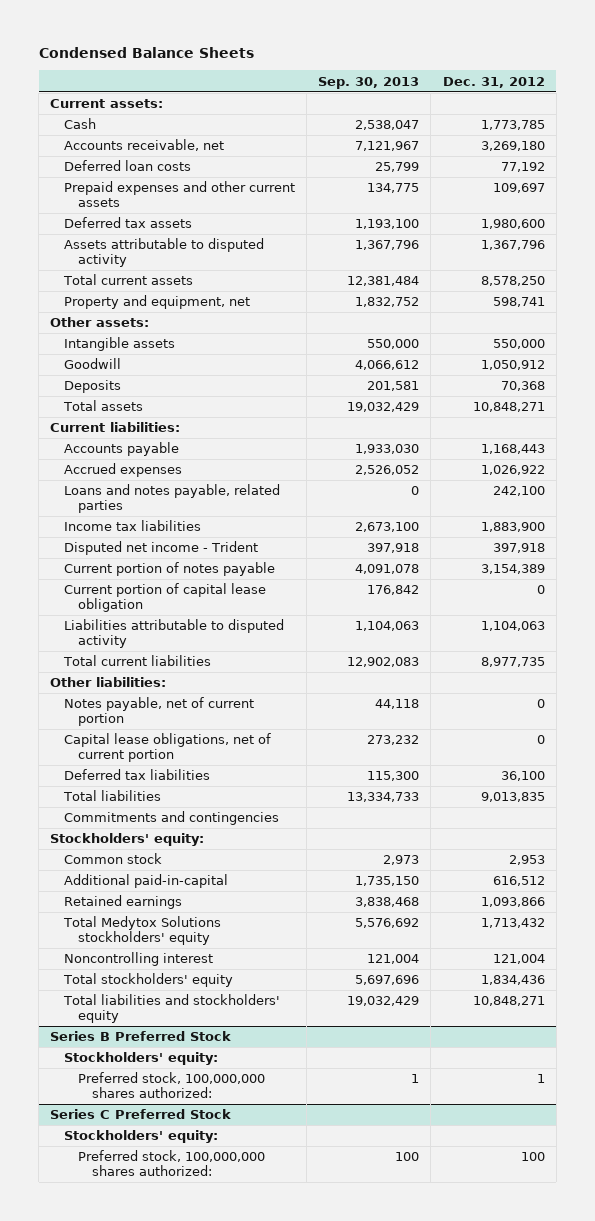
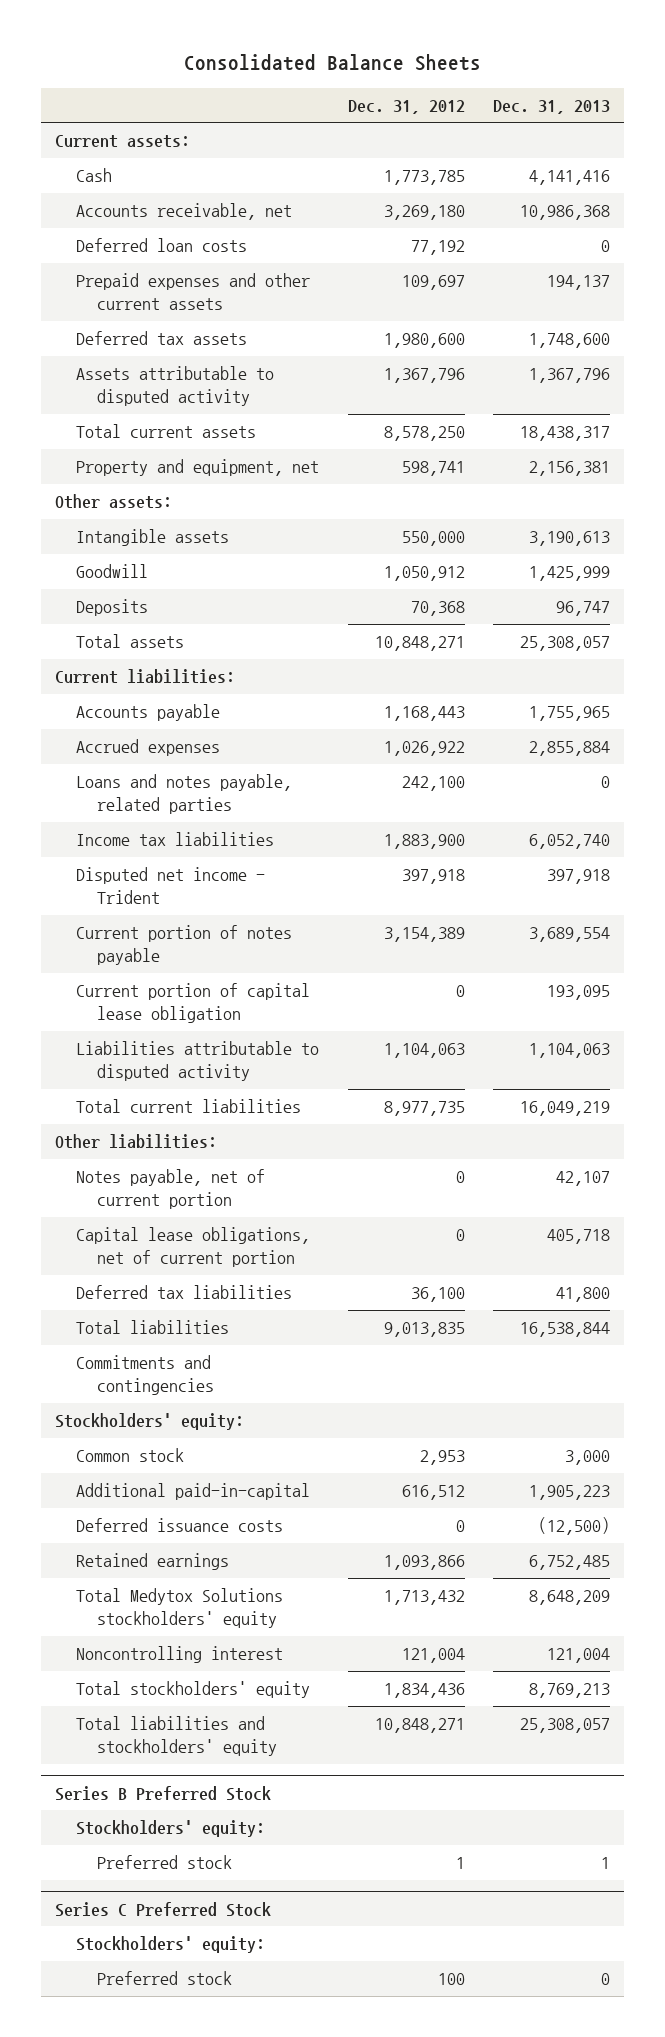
[38,46,254,58] Condensed Balance Sheets -> [183,54,481,72] Consolidated Balance Sheets
[318,76,420,89] Sep. 30, 2013 -> none
none -> [493,99,611,114] Dec. 31, 2013
none -> [76,1518,284,1533] Deferred issuance costs
[78,1072,266,1098] Preferred stock, 100,000,000 shares authorized: -> [97,1855,233,1870] Preferred stock
[78,1150,266,1176] Preferred stock, 100,000,000 shares authorized: -> [97,1971,233,1986] Preferred stock

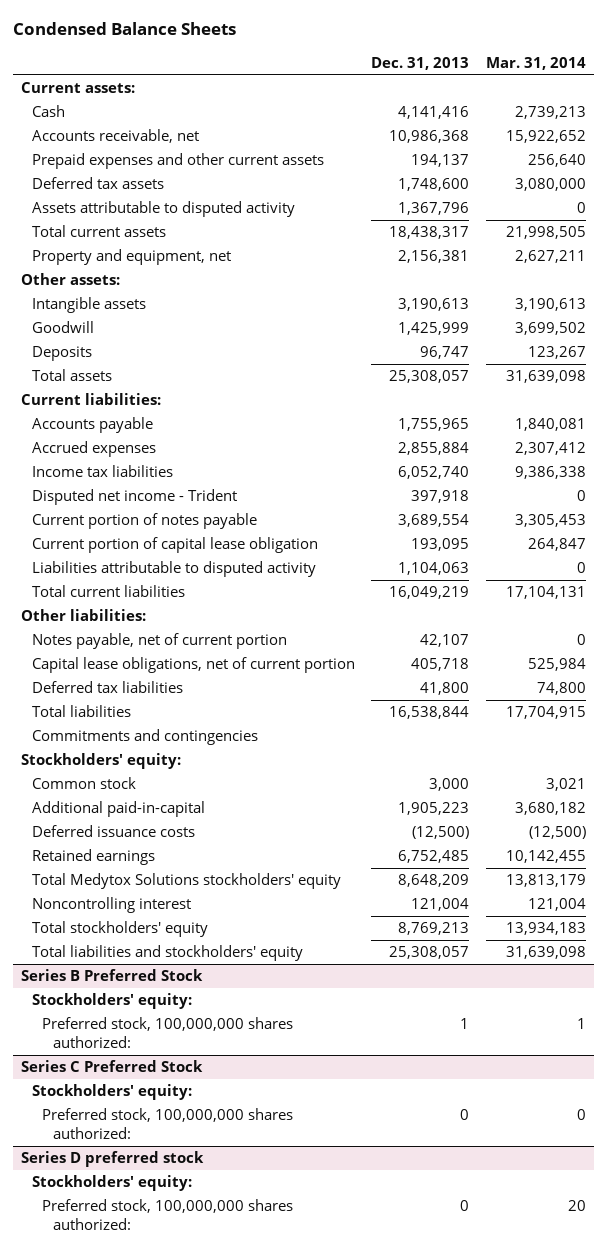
[183,54,481,72] Consolidated Balance Sheets -> [12,22,236,36] Condensed Balance Sheets
[347,99,465,114] Dec. 31, 2012 -> none
none -> [485,56,586,70] Mar. 31, 2014
[76,238,248,253] Deferred loan costs -> none
[76,774,293,815] Loans and notes payable, related parties -> none
[97,1855,233,1870] Preferred stock -> [42,1017,294,1049] Preferred stock, 100,000,000 shares authorized:
[97,1971,233,1986] Preferred stock -> [42,1108,294,1140] Preferred stock, 100,000,000 shares authorized:
none -> [20,1151,204,1168] Series D preferred stock
none -> [31,1175,192,1192] Stockholders' equity:
none -> [42,1199,294,1231] Preferred stock, 100,000,000 shares authorized:

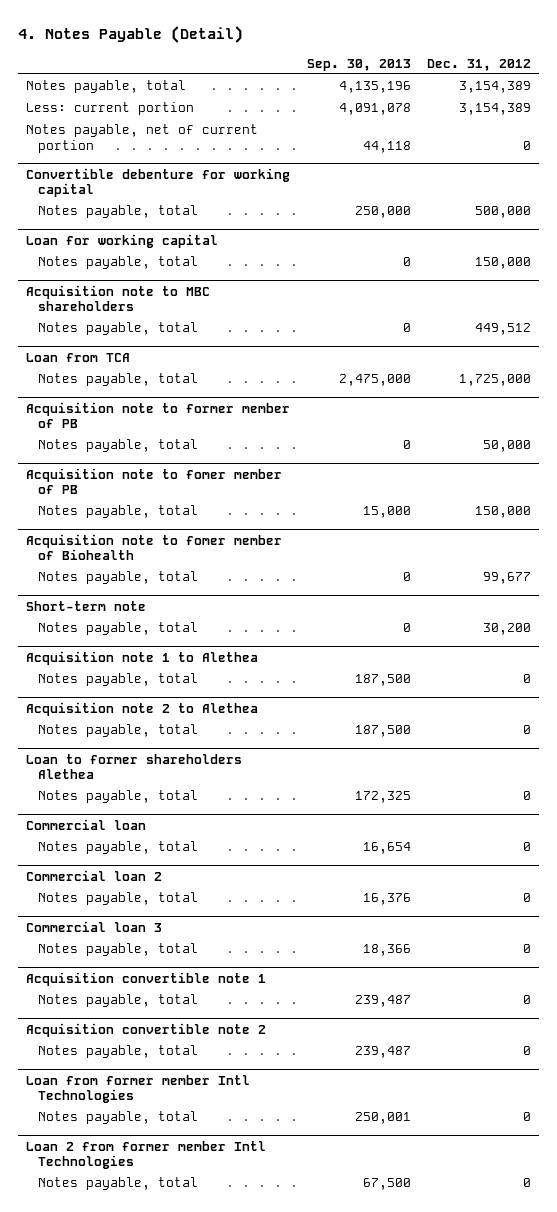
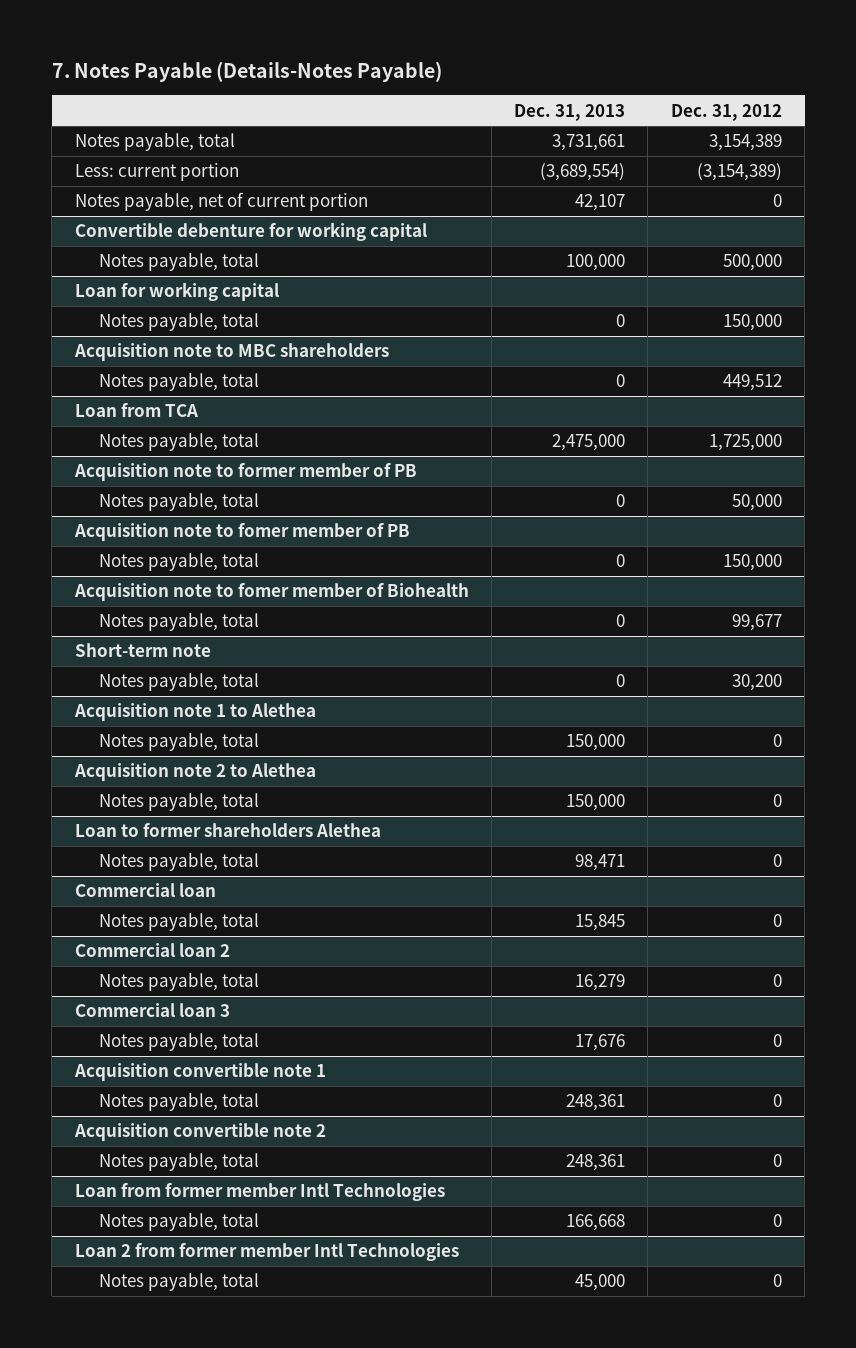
[18,25,244,43] 4. Notes Payable (Detail) -> [51,61,442,83] 7. Notes Payable (Details-Notes Payable)
[306,58,411,71] Sep. 30, 2013 -> none
none -> [514,103,626,121] Dec. 31, 2013
[458,103,531,116] 3,154,389 -> [696,163,782,182] (3,154,389)

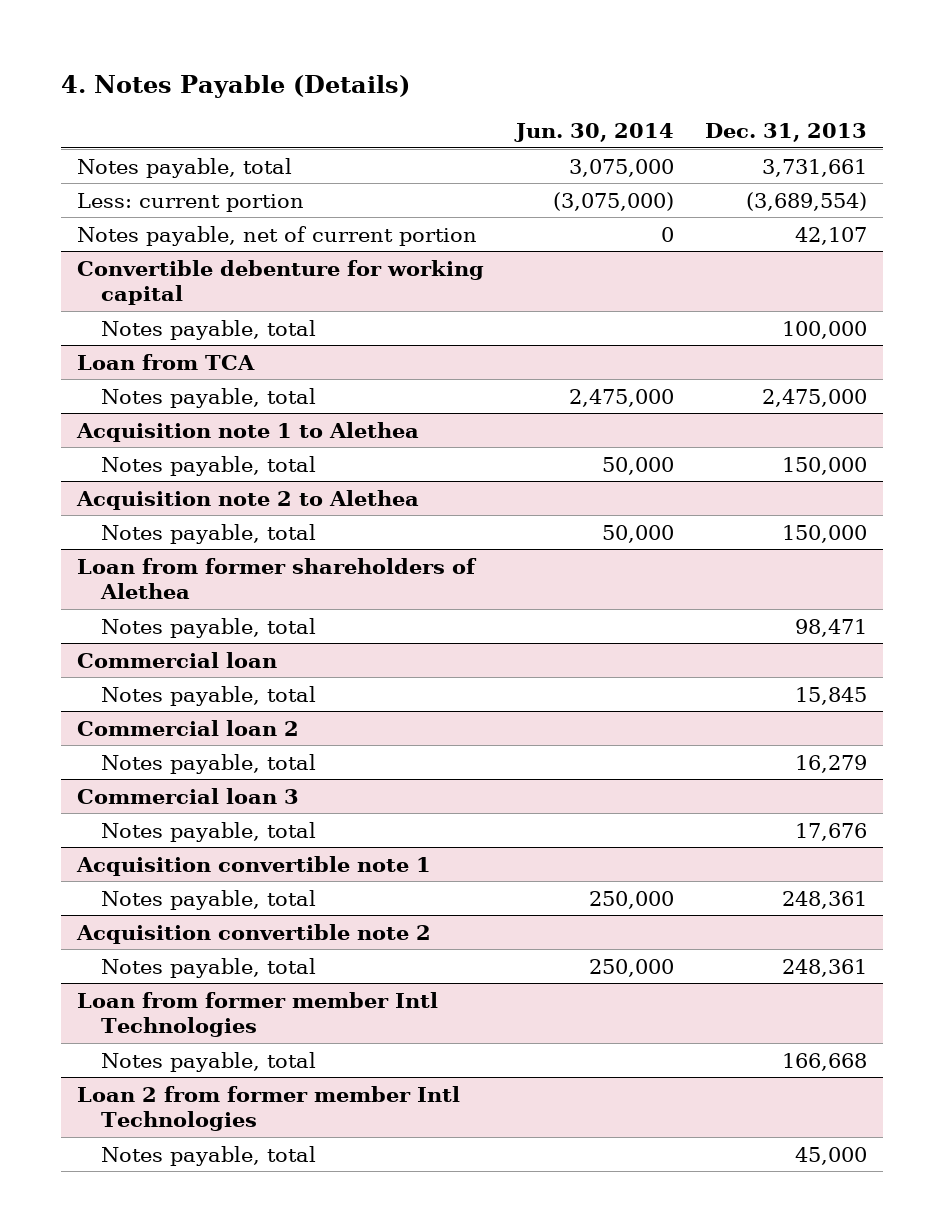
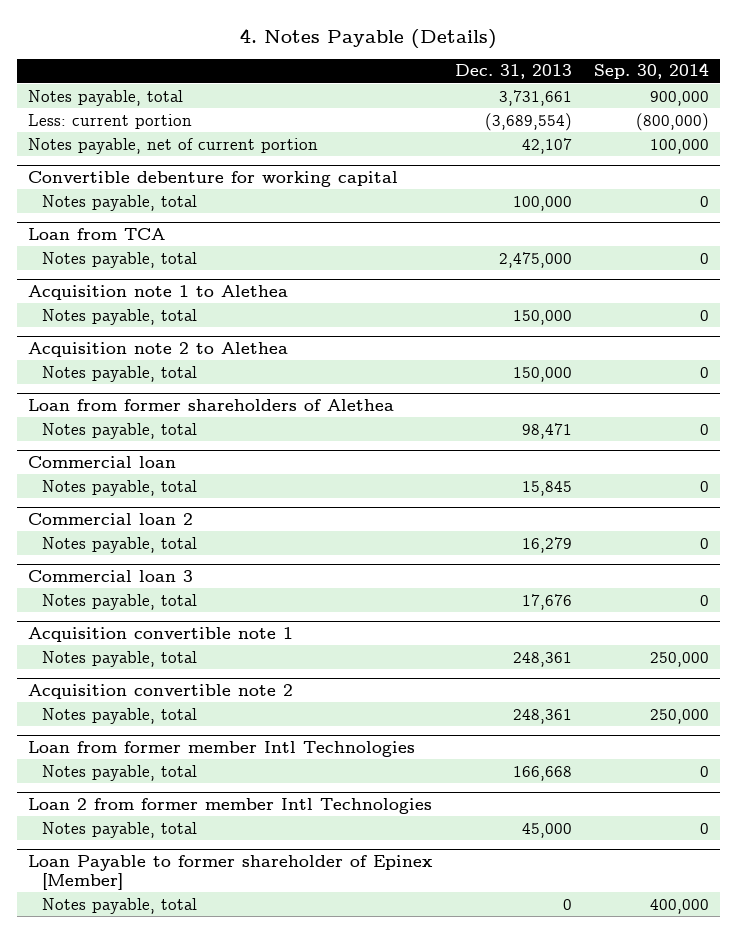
[513,123,674,143] Jun. 30, 2014 -> none
none -> [593,63,709,80] Sep. 30, 2014
none -> [28,854,434,890] Loan Payable to former shareholder of Epinex [Member]
none -> [41,897,197,914] Notes payable, total

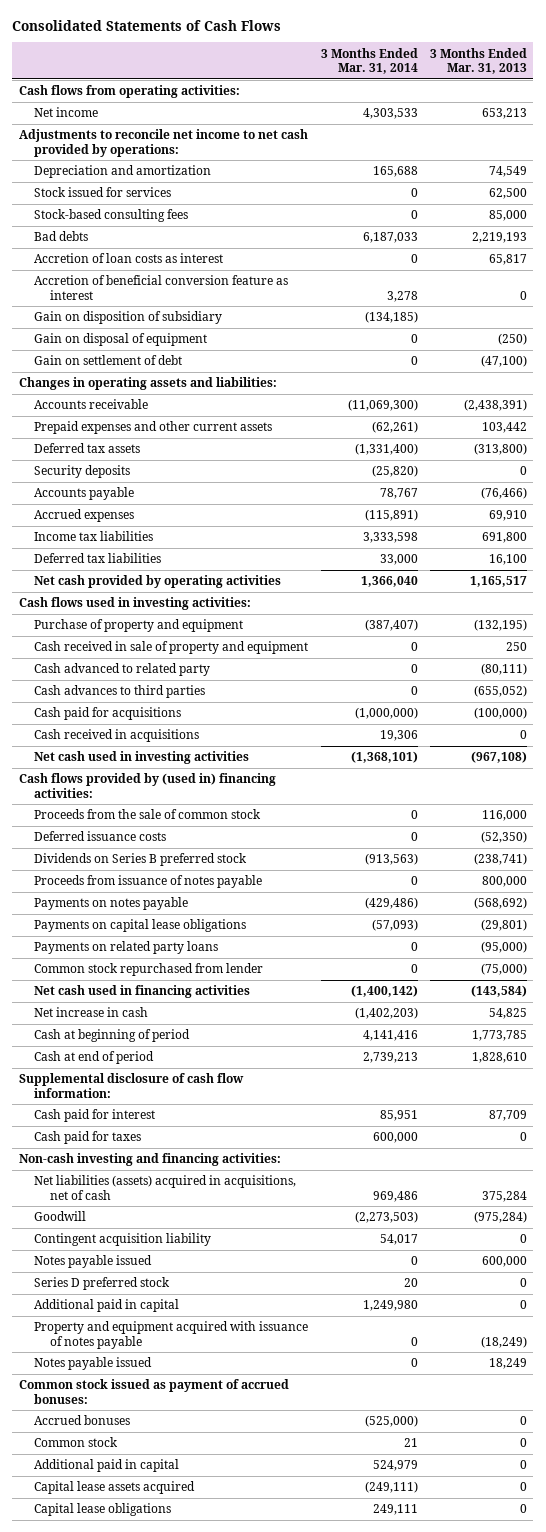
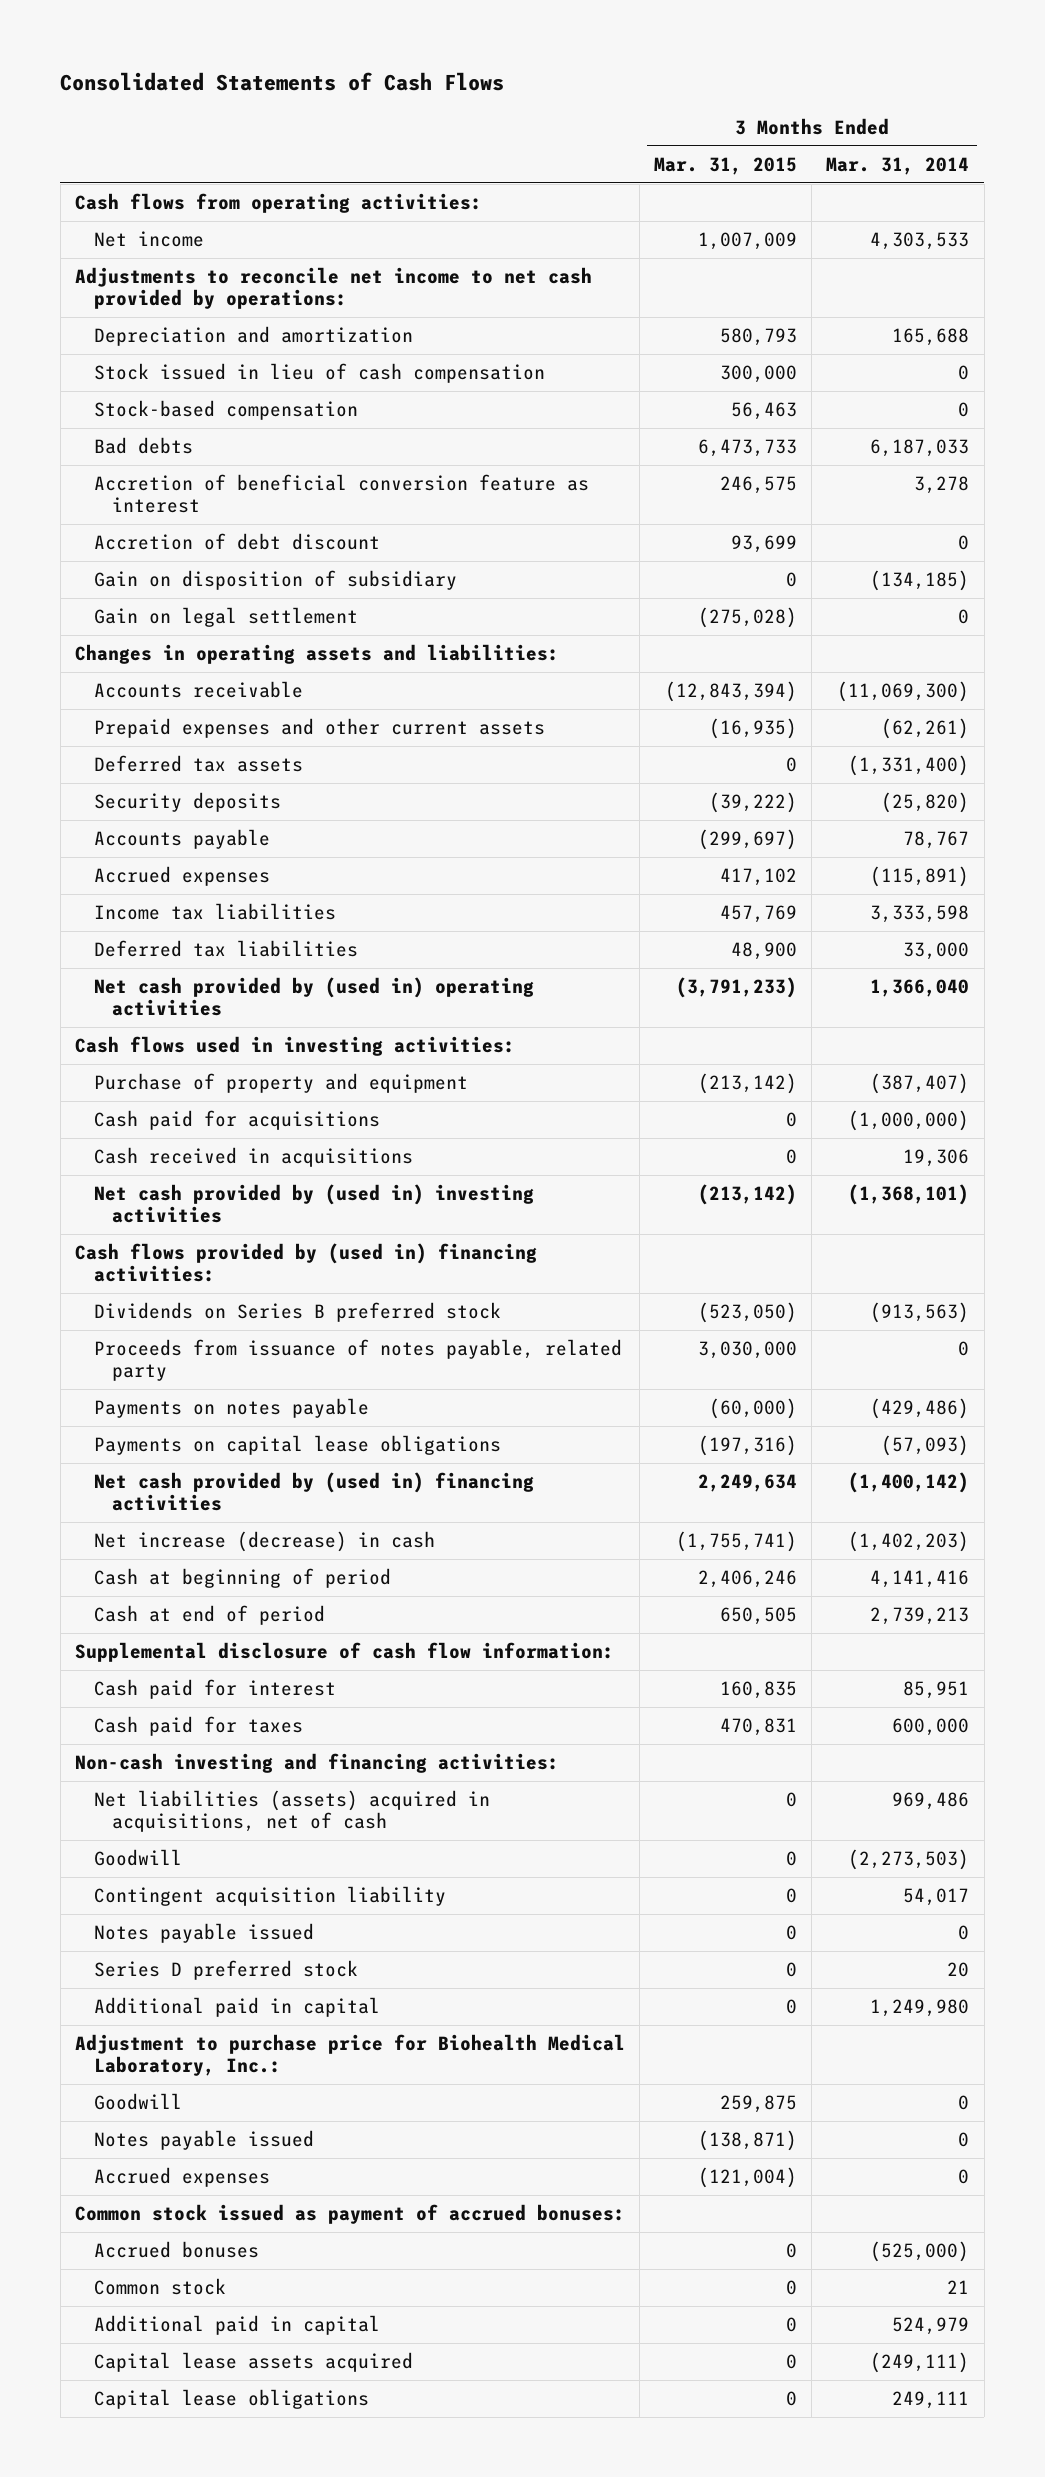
[430,47,528,75] 3 Months Ended Mar. 31, 2013 -> none
none -> [654,156,798,175] Mar. 31, 2015
[34,187,172,198] Stock issued for services -> none
[34,209,189,223] Stock-based consulting fees -> none
none -> [93,363,545,384] Stock issued in lieu of cash compensation
none -> [93,400,358,421] Stock-based compensation
[34,253,224,264] Accretion of loan costs as interest -> none
none -> [93,533,380,551] Accretion of debt discount
[34,333,208,347] Gain on disposal of equipment -> none
[34,355,183,366] Gain on settlement of debt -> [93,607,358,628] Gain on legal settlement
[34,575,282,589] Net cash provided by operating activities -> [93,977,534,1017] Net cash provided by (used in) operating activities
[34,641,309,655] Cash received in sale of property and equipment -> none
[34,663,211,677] Cash advanced to related party -> none
[34,685,206,699] Cash advances to third parties -> none
[34,751,250,765] Net cash used in investing activities -> [93,1184,534,1224] Net cash provided by (used in) investing activities
[34,809,262,820] Proceeds from the sale of common stock -> none
[34,831,167,842] Deferred issuance costs -> none
[34,875,263,889] Proceeds from issuance of notes payable -> [93,1339,622,1382] Proceeds from issuance of notes payable, related party
[34,941,219,955] Payments on related party loans -> none
[34,963,264,977] Common stock repurchased from lender -> none
[34,985,251,999] Net cash used in financing activities -> [93,1472,534,1512] Net cash provided by (used in) financing activities
[34,1007,149,1018] Net increase in cash -> [93,1531,435,1553] Net increase (decrease) in cash
[34,1321,309,1349] Property and equipment acquired with issuance of notes payable -> none
none -> [75,2034,626,2077] Adjustment to purchase price for Biohealth Medical Laboratory, Inc.:
none -> [93,2093,182,2111] Goodwill
none -> [93,2167,270,2188] Accrued expenses

